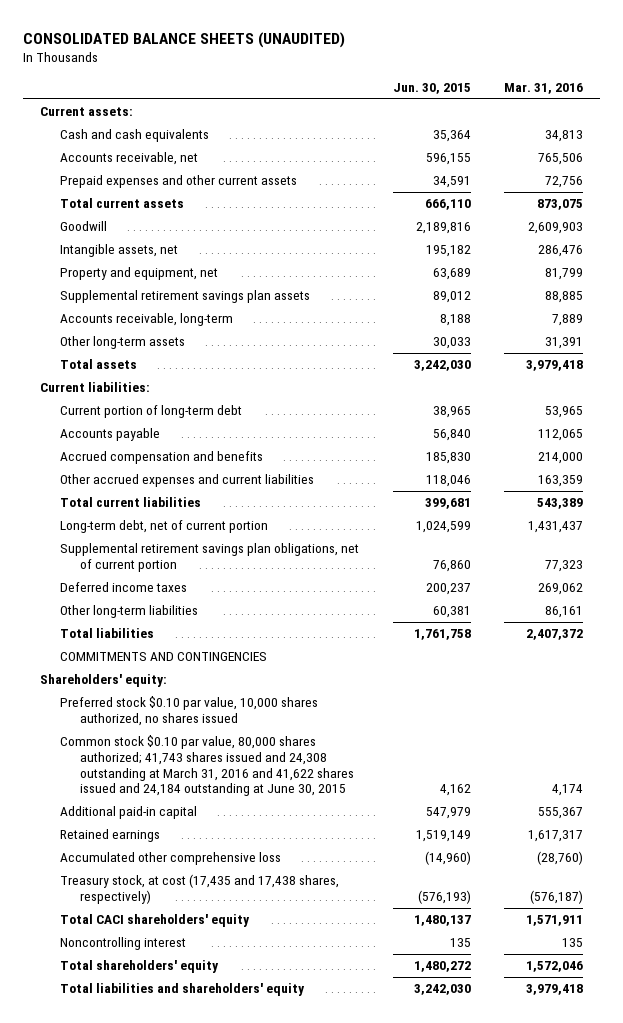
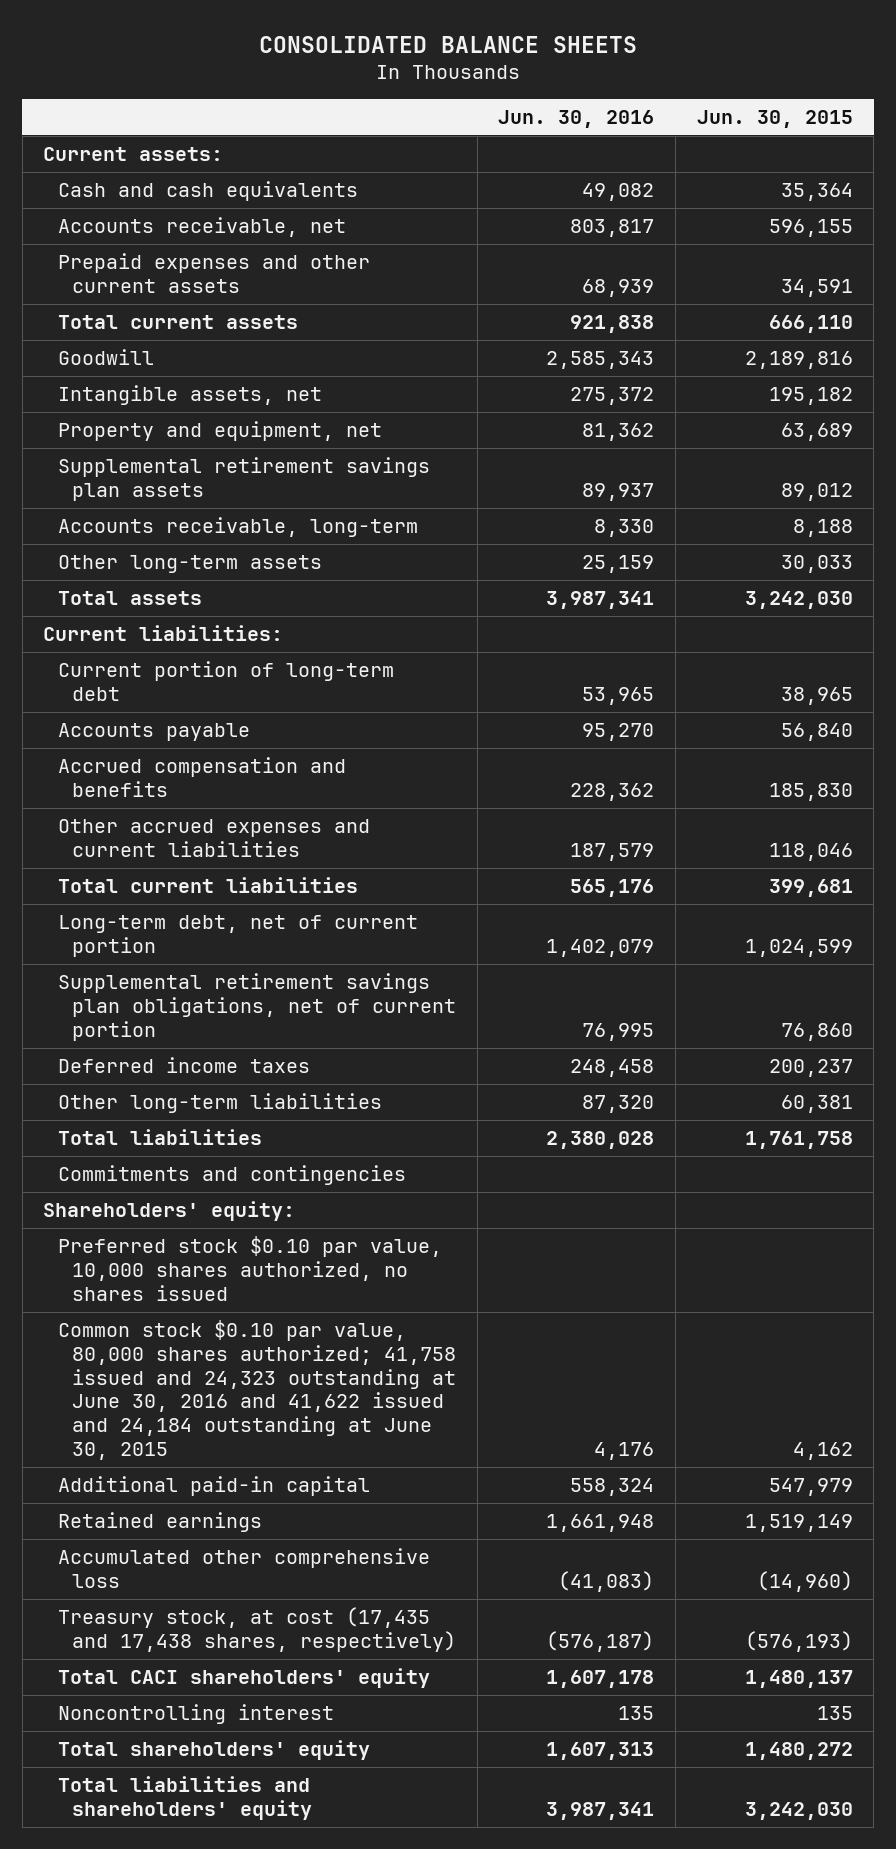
[23,32,346,49] CONSOLIDATED BALANCE SHEETS (UNAUDITED) -> [259,35,638,53] CONSOLIDATED BALANCE SHEETS
[504,83,584,95] Mar. 31, 2016 -> none
none -> [498,109,655,128] Jun. 30, 2016
[60,652,268,662] COMMITMENTS AND CONTINGENCIES -> [57,1165,406,1186] Commitments and contingencies
[60,735,355,797] Common stock $0.10 par value, 80,000 shares authorized; 41,743 shares issued and 24,308 outstanding at March 31, 2016 and 41,622 shares issued and 24,184 outstanding at June 30, 2015 -> [57,1320,457,1460] Common stock $0.10 par value, 80,000 shares authorized; 41,758 issued and 24,323 outstanding at June 30, 2016 and 41,622 issued and 24,184 outstanding at June 30, 2015

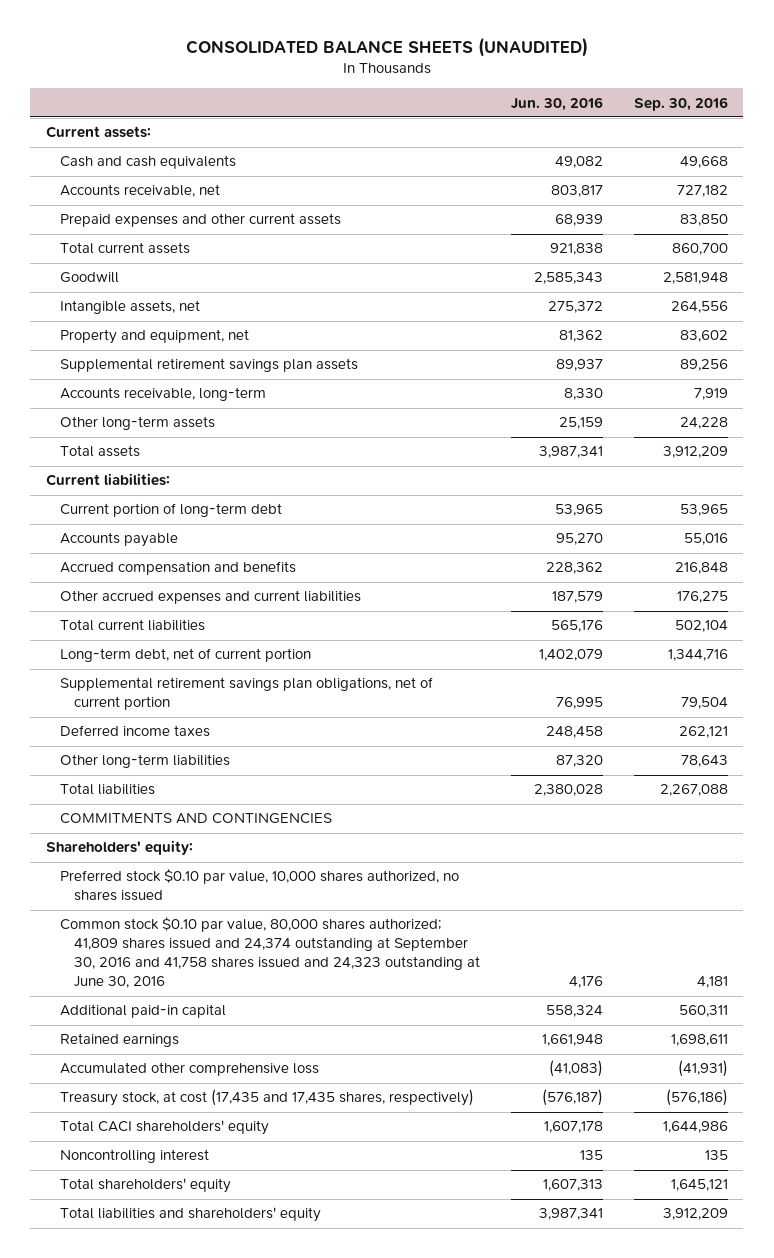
[259,35,638,53] CONSOLIDATED BALANCE SHEETS -> [185,37,588,58] CONSOLIDATED BALANCE SHEETS (UNAUDITED)
[696,109,853,128] Jun. 30, 2015 -> none
none -> [633,96,728,111] Sep. 30, 2016
[57,1165,406,1186] Commitments and contingencies -> [59,813,332,825] COMMITMENTS AND CONTINGENCIES
[57,1320,457,1460] Common stock $0.10 par value, 80,000 shares authorized; 41,758 issued and 24,323 outstanding at June 30, 2016 and 41,622 issued and 24,184 outstanding at June 30, 2015 -> [59,917,481,989] Common stock $0.10 par value, 80,000 shares authorized; 41,809 shares issued and 24,374 outstanding at September 30, 2016 and 41,758 shares issued and 24,323 outstanding at June 30, 2016
[57,1607,457,1653] Treasury stock, at cost (17,435 and 17,438 shares, respectively) -> [59,1089,474,1107] Treasury stock, at cost (17,435 and 17,435 shares, respectively)

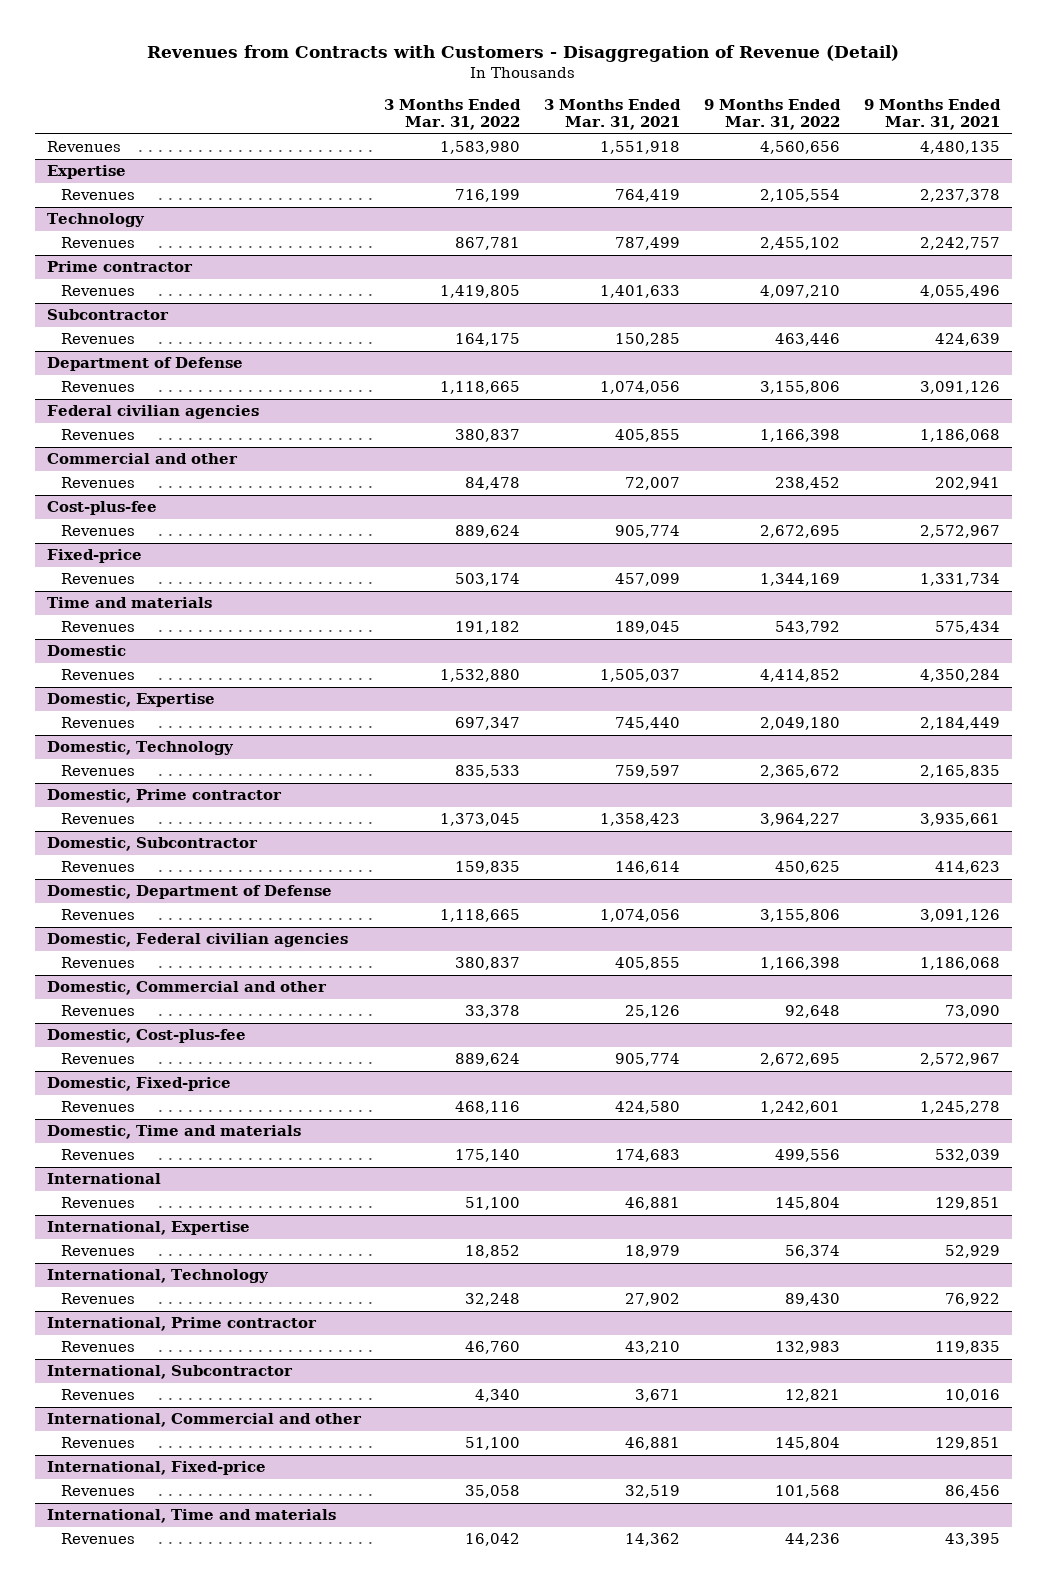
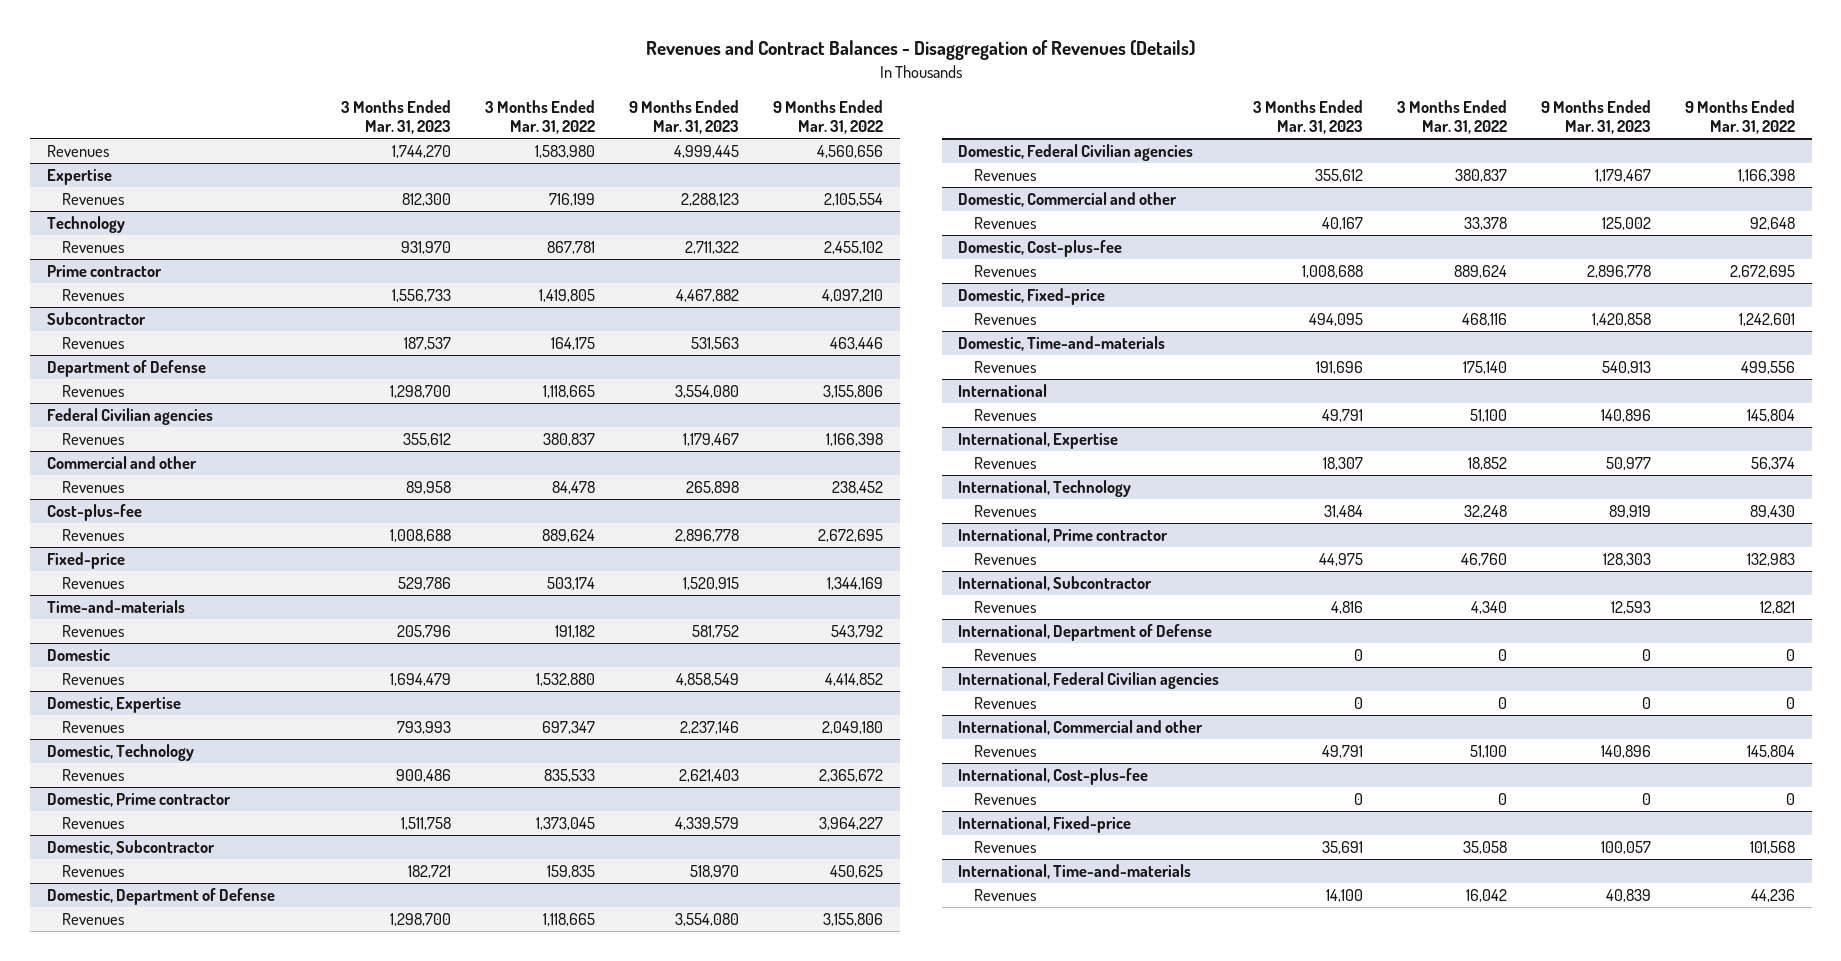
[147,44,900,62] Revenues from Contracts with Customers - Disaggregation of Revenue (Detail) -> [645,40,1195,61] Revenues and Contract Balances - Disaggregation of Revenues (Details)
[544,98,682,131] 3 Months Ended Mar. 31, 2021 -> none
[864,98,1002,131] 9 Months Ended Mar. 31, 2021 -> none
none -> [341,99,452,135] 3 Months Ended Mar. 31, 2023
none -> [629,99,740,135] 9 Months Ended Mar. 31, 2023
[46,405,259,420] Federal civilian agencies -> [46,408,213,426] Federal Civilian agencies
[46,597,212,609] Time and materials -> [46,600,185,614] Time-and-materials
[46,933,348,948] Domestic, Federal civilian agencies -> [958,144,1194,162] Domestic, Federal Civilian agencies
[46,1125,301,1140] Domestic, Time and materials -> [958,336,1166,352] Domestic, Time-and-materials
none -> [958,624,1213,642] International, Department of Defense
none -> [974,649,1037,662] Revenues
none -> [958,672,1220,690] International, Federal Civilian agencies
none -> [974,697,1037,710] Revenues
none -> [958,768,1149,786] International, Cost-plus-fee
none -> [974,793,1037,806] Revenues
[46,1509,336,1524] International, Time and materials -> [958,864,1192,880] International, Time-and-materials

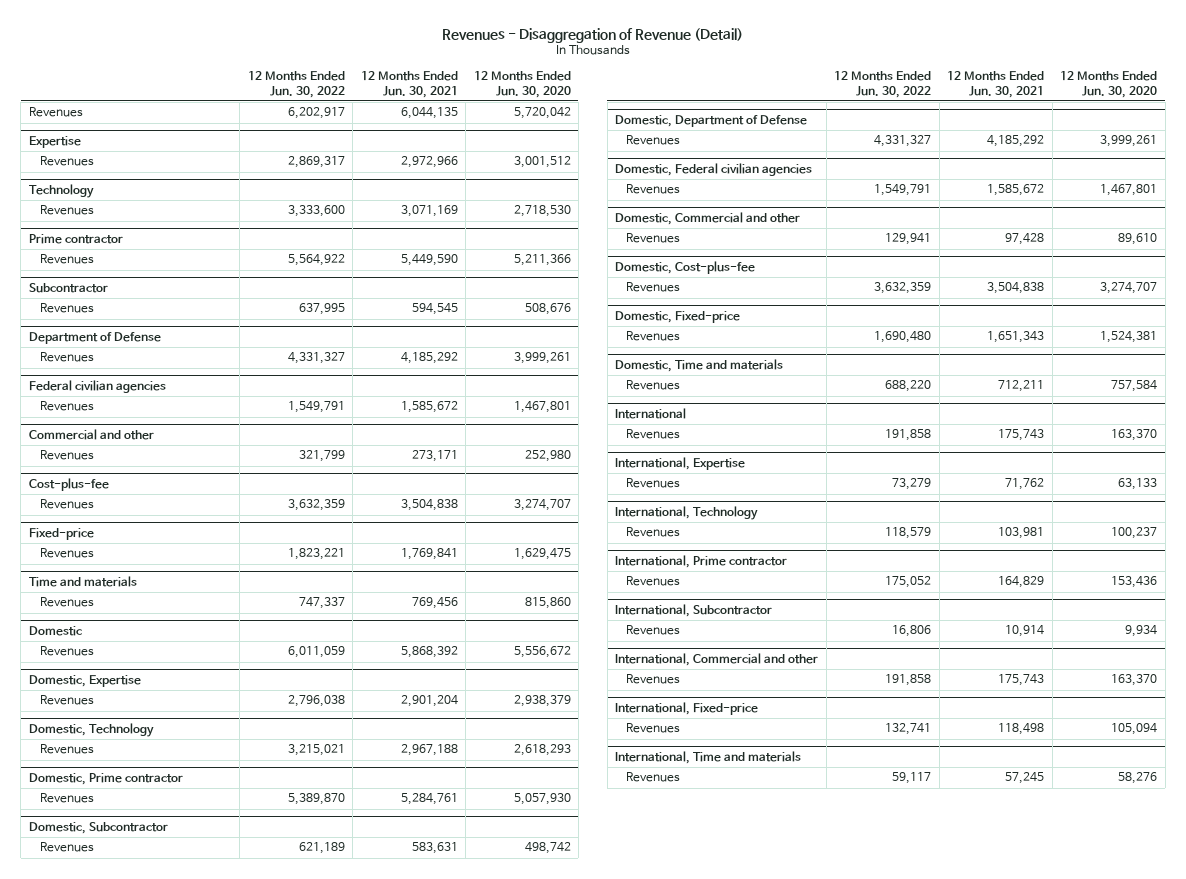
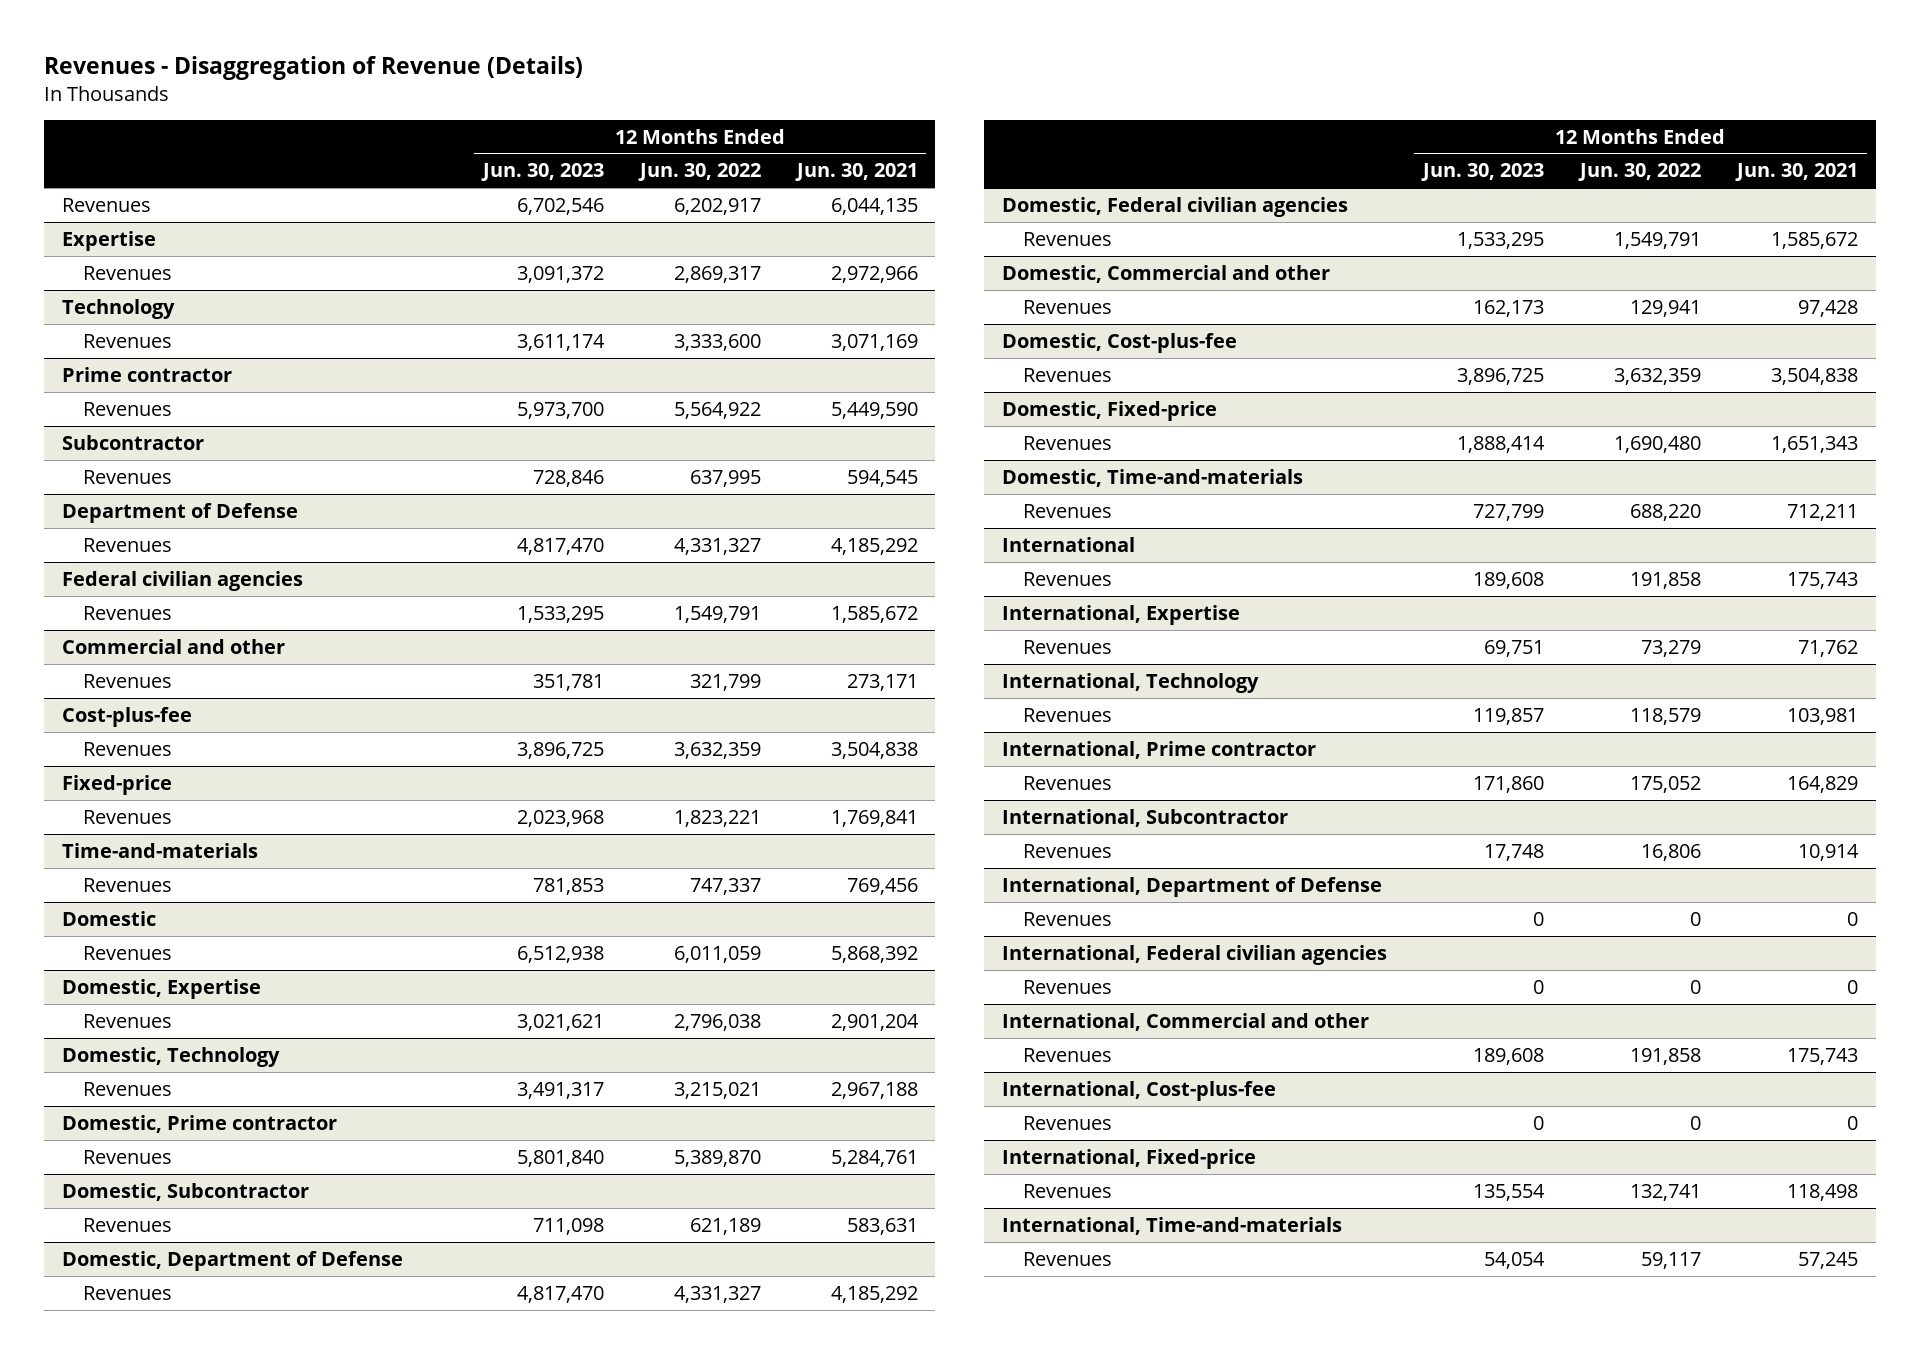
[441,27,743,43] Revenues - Disaggregation of Revenue (Detail) -> [43,56,583,81] Revenues - Disaggregation of Revenue (Details)
[473,71,571,98] 12 Months Ended Jun. 30, 2020 -> none
none -> [480,163,604,182] Jun. 30, 2023
[28,575,137,587] Time and materials -> [61,842,258,858] Time-and-materials
[615,358,784,372] Domestic, Time and materials -> [1002,468,1304,487] Domestic, Time-and-materials
none -> [1002,876,1383,897] International, Department of Defense
none -> [1022,911,1112,926] Revenues
none -> [1002,944,1388,965] International, Federal civilian agencies
none -> [1022,979,1112,994] Revenues
none -> [1002,1080,1277,1101] International, Cost-plus-fee
none -> [1022,1115,1112,1130] Revenues
[615,750,802,764] International, Time and materials -> [1002,1216,1343,1235] International, Time-and-materials

